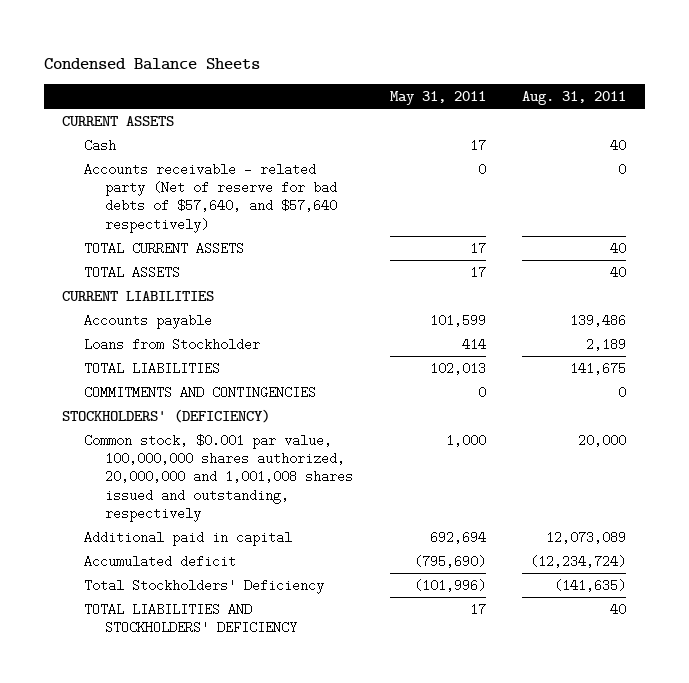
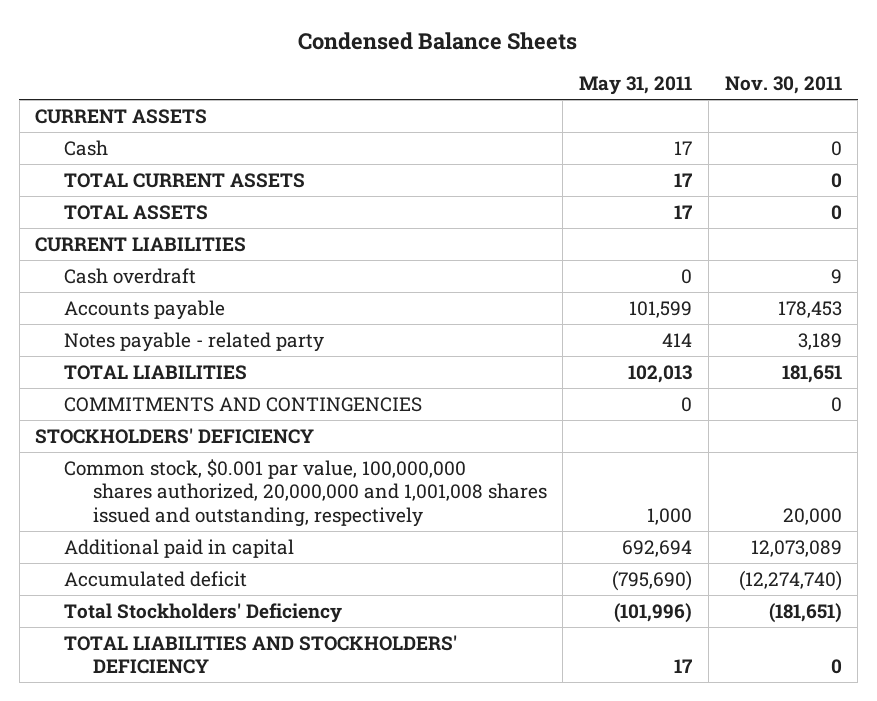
[522,91,627,106] Aug. 31, 2011 -> none
none -> [724,76,842,95] Nov. 30, 2011
[83,162,337,233] Accounts receivable - related party (Net of reserve for bad debts of $57,640, and $57,640 respectively) -> none
none -> [63,267,196,284] Cash overdraft
[83,337,260,351] Loans from Stockholder -> [63,331,324,352] Notes payable - related party
[62,408,271,423] STOCKHOLDERS' (DEFICIENCY) -> [35,427,315,444] STOCKHOLDERS' DEFICIENCY

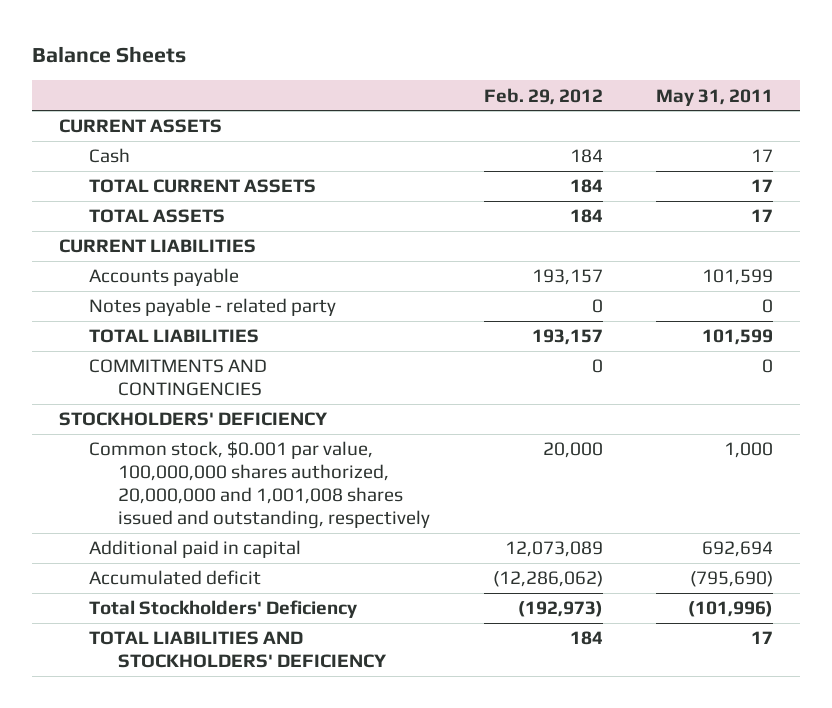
[298,31,578,50] Condensed Balance Sheets -> [32,45,187,63] Balance Sheets
[724,76,842,95] Nov. 30, 2011 -> none
none -> [483,87,603,105] Feb. 29, 2012
[63,267,196,284] Cash overdraft -> none
[662,332,693,347] 414 -> [762,299,774,314] 0
[628,364,693,383] 102,013 -> [702,329,774,346] 101,599

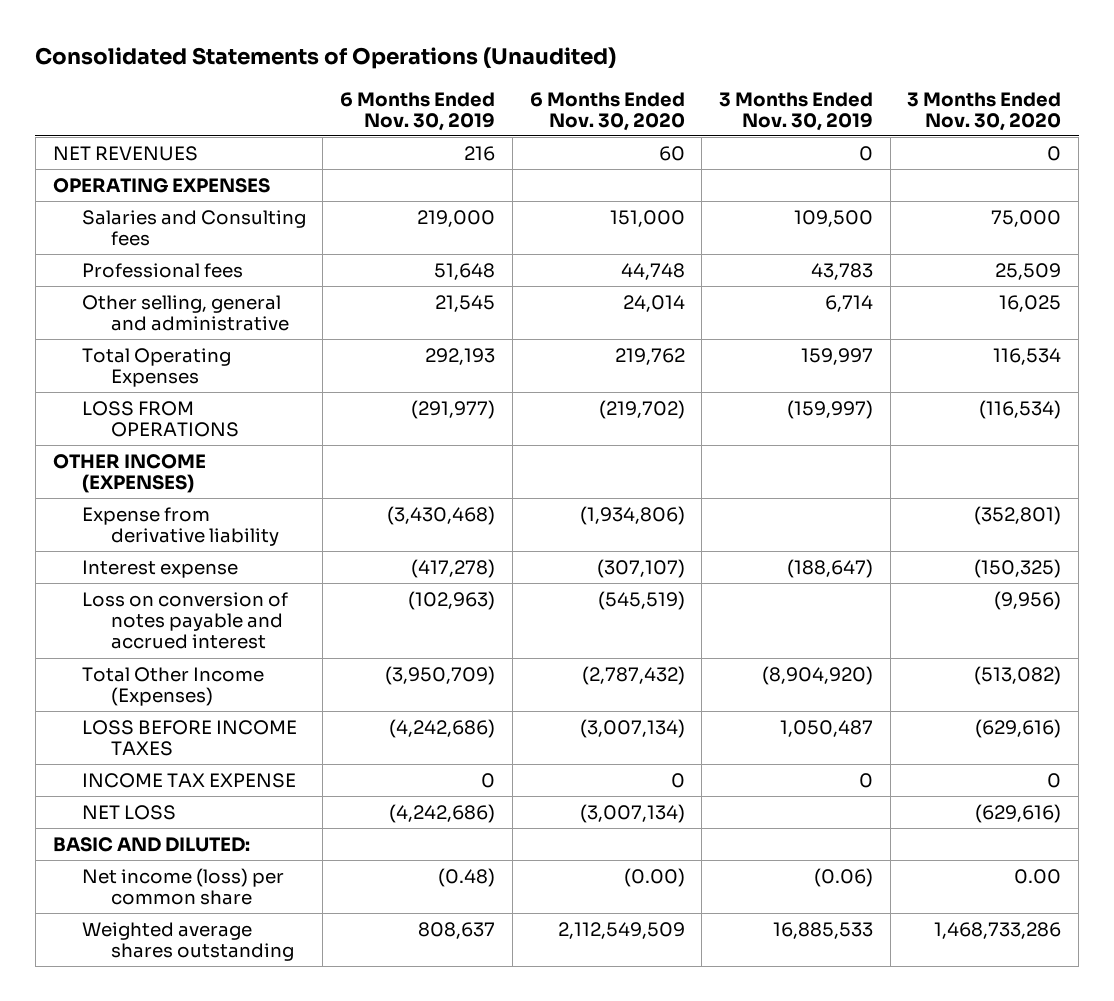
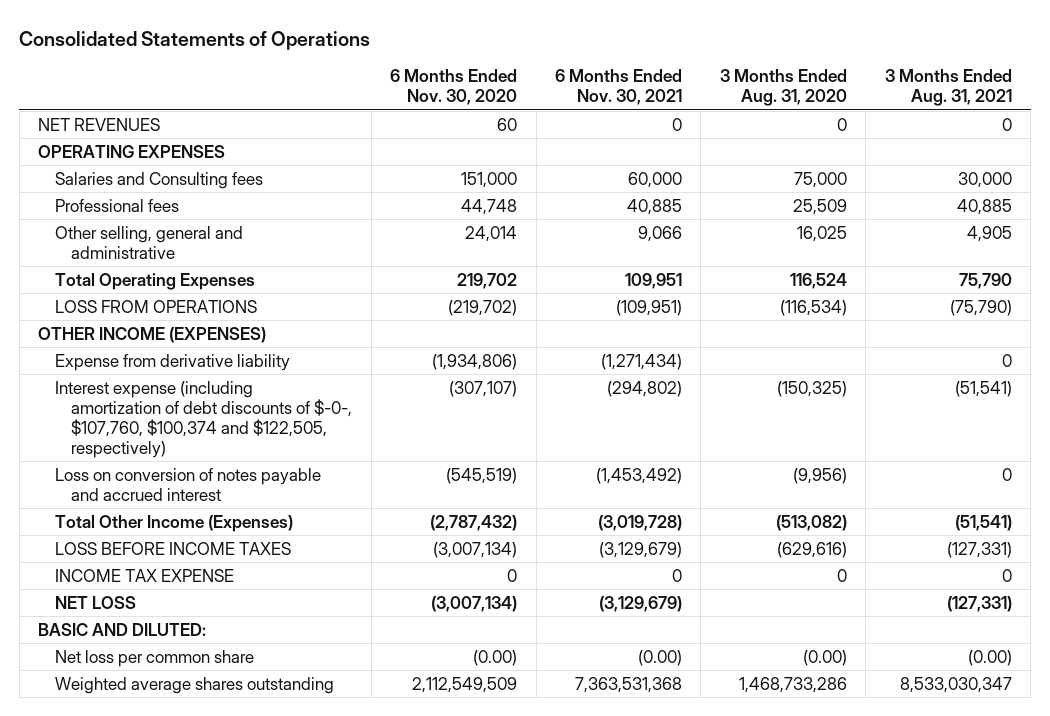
[35,47,617,70] Consolidated Statements of Operations (Unaudited) -> [19,30,371,50] Consolidated Statements of Operations
[340,91,496,131] 6 Months Ended Nov. 30, 2019 -> none
[718,91,873,131] 3 Months Ended Nov. 30, 2019 -> none
[907,91,1062,131] 3 Months Ended Nov. 30, 2020 -> none
none -> [555,69,683,106] 6 Months Ended Nov. 30, 2021
none -> [719,69,847,107] 3 Months Ended Aug. 31, 2020
none -> [884,69,1012,107] 3 Months Ended Aug. 31, 2021
[614,347,685,365] 219,762 -> [457,272,518,289] 219,702
[81,559,238,578] Interest expense -> [54,380,353,459] Interest expense (including amortization of debt discounts of $-0-, $107,760, $100,374 and $122,505, respectively)
[81,867,284,906] Net income (loss) per common share -> [54,649,254,667] Net loss per common share

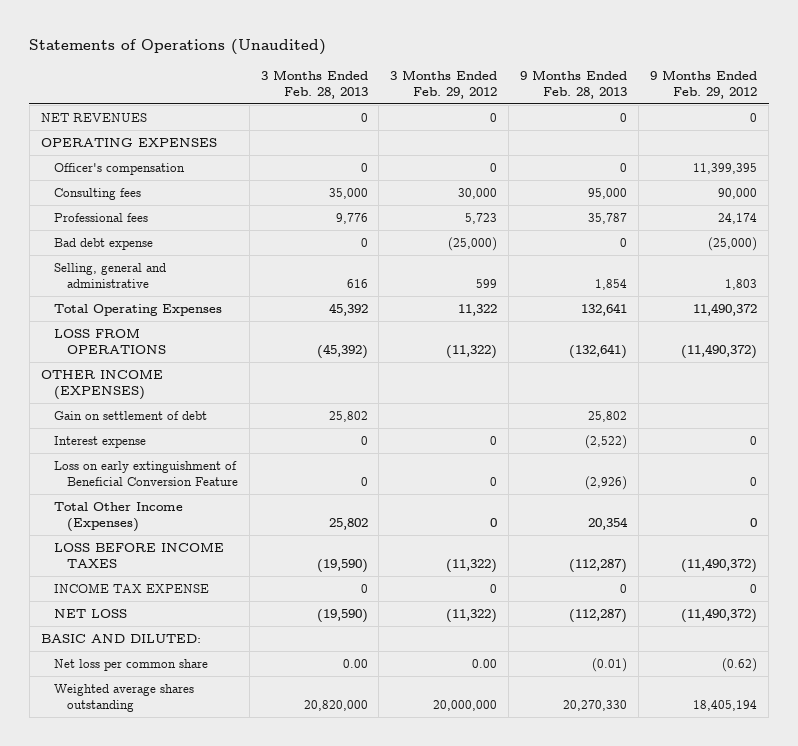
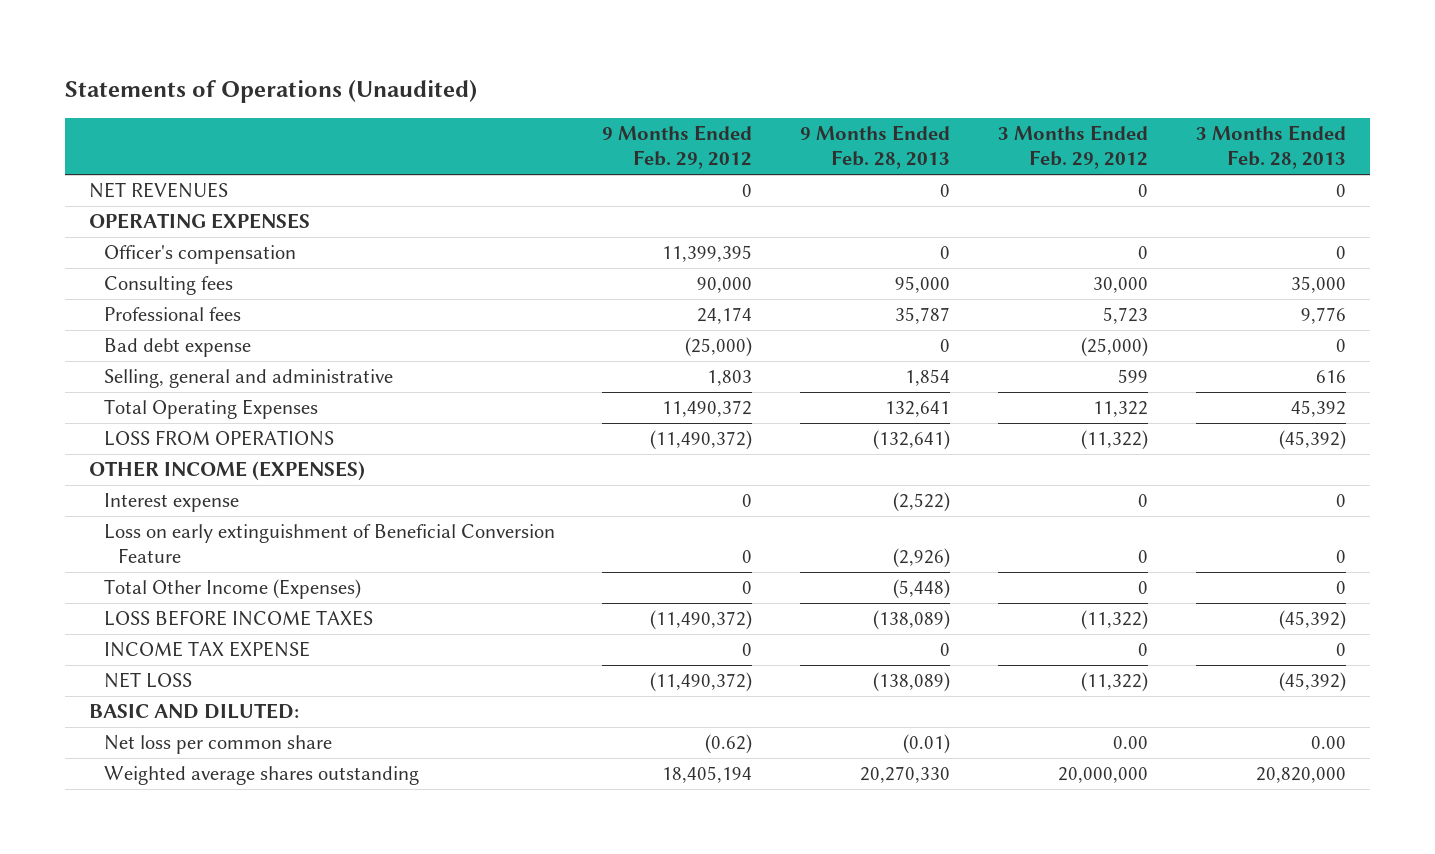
[53,410,207,420] Gain on settlement of debt -> none
[328,518,368,531] 25,802 -> [1335,581,1346,595] 0
[588,517,629,531] 20,354 -> [893,579,951,600] (5,448)
[316,559,368,574] (19,590) -> [1278,610,1346,631] (45,392)
[569,559,628,574] (112,287) -> [873,610,951,631] (138,089)
[316,608,368,623] (19,590) -> [1278,672,1346,693] (45,392)
[569,608,628,623] (112,287) -> [873,672,951,693] (138,089)

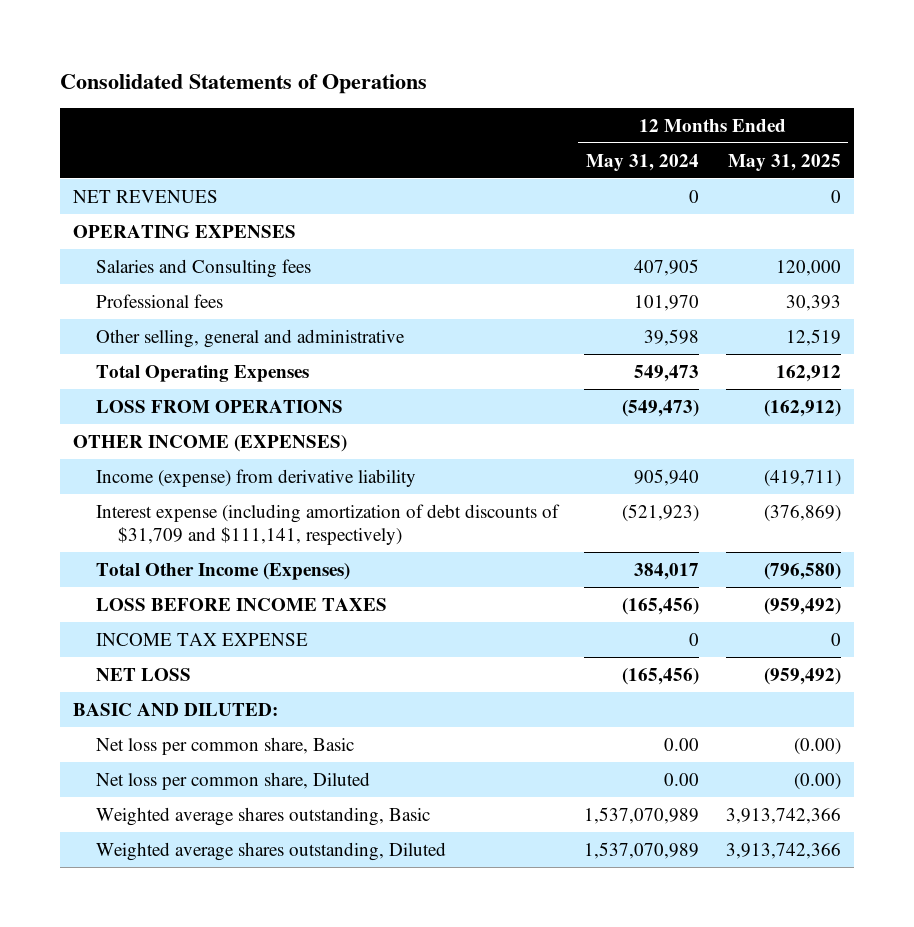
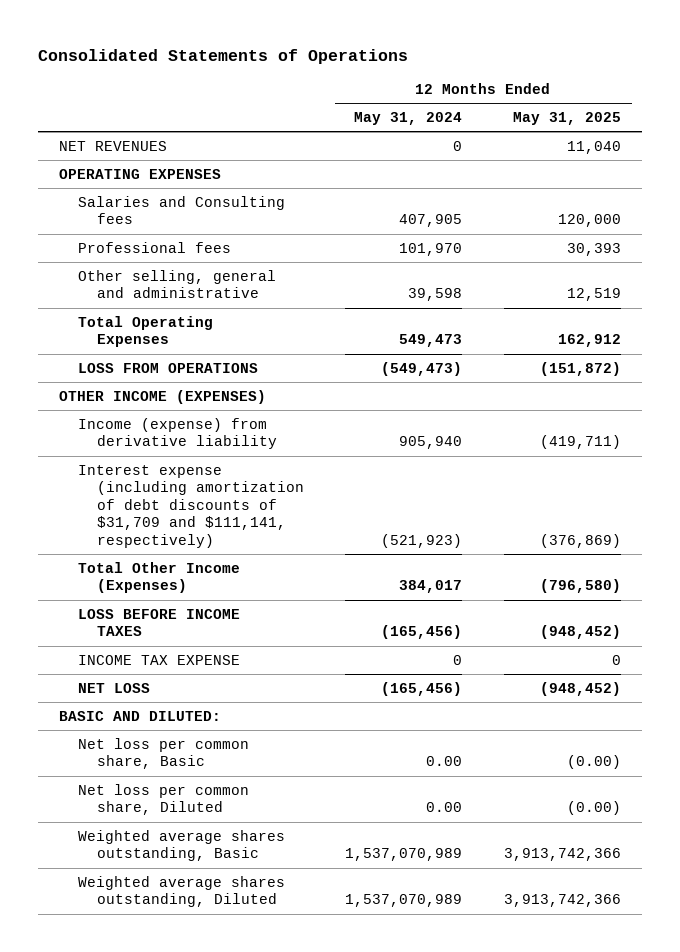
[831,189,842,203] 0 -> [567,140,622,154] 11,040
[764,399,842,417] (162,912) -> [540,361,622,376] (151,872)
[764,597,842,615] (959,492) -> [540,625,622,640] (948,452)
[764,667,842,685] (959,492) -> [540,681,622,696] (948,452)

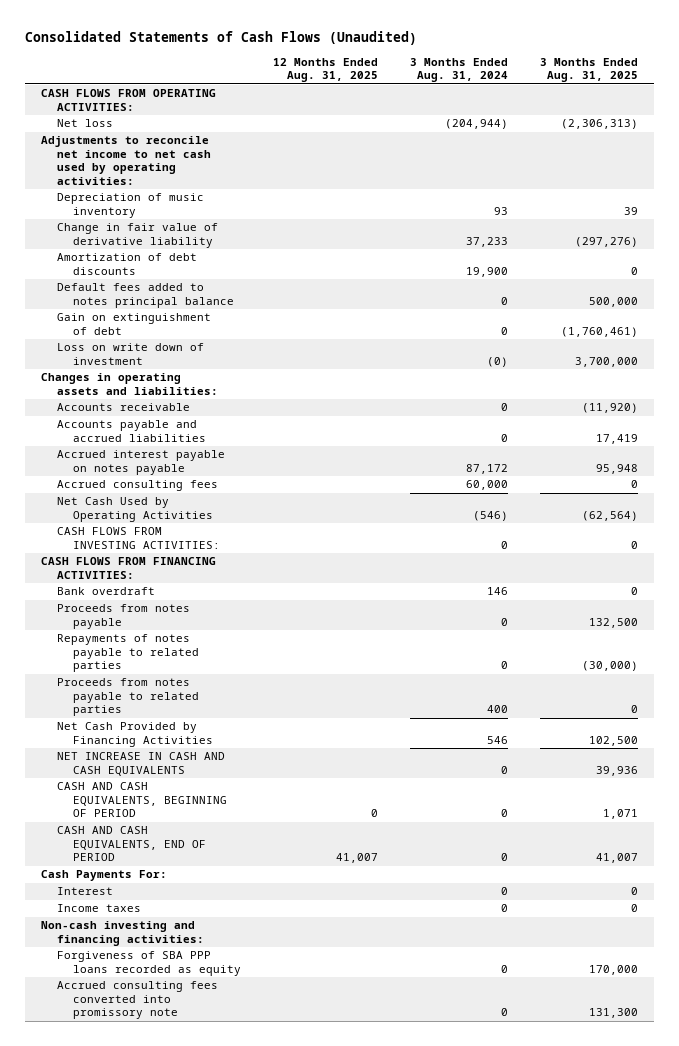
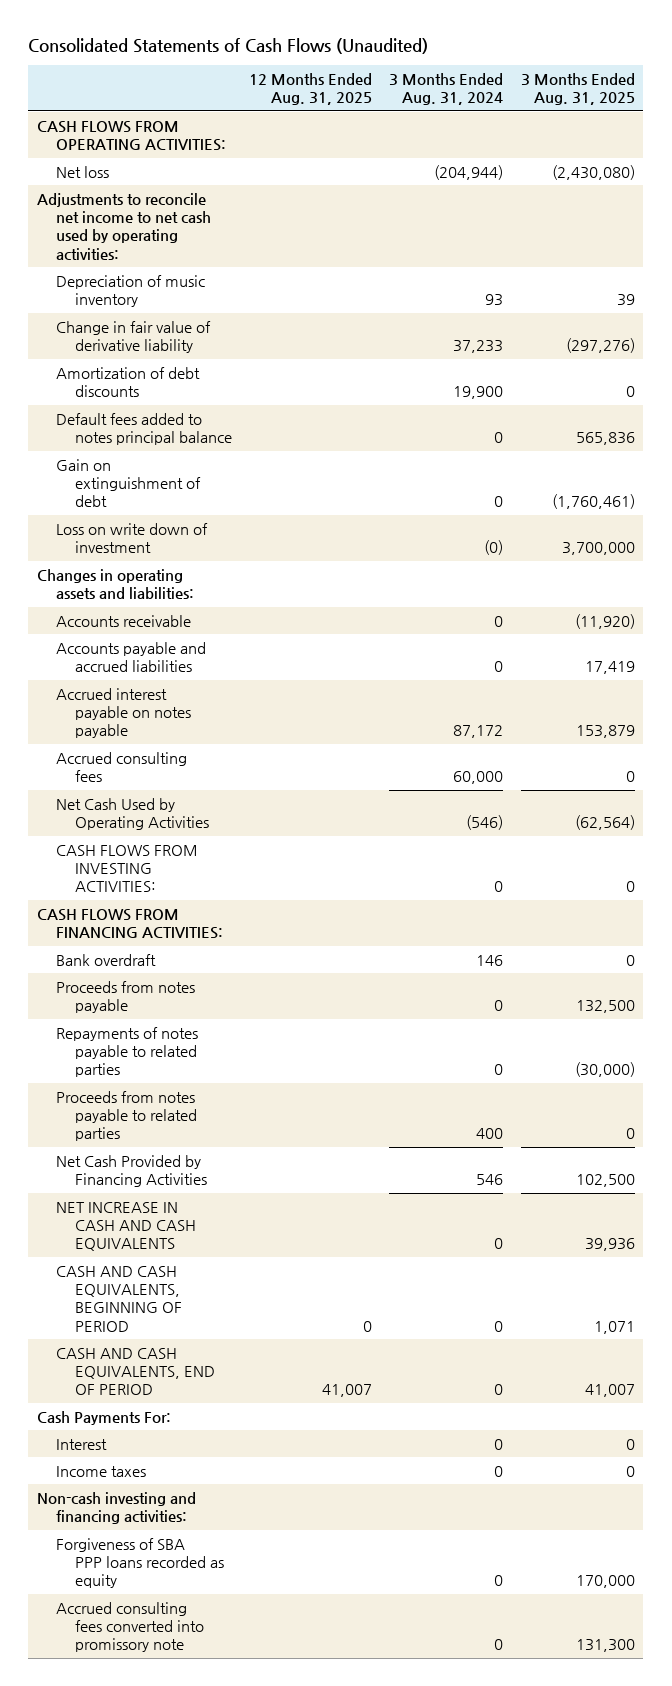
[561,119,639,130] (2,306,313) -> [551,164,635,180] (2,430,080)
[589,296,639,307] 500,000 -> [575,432,635,446] 565,836
[596,463,639,474] 95,948 -> [575,725,635,739] 153,879

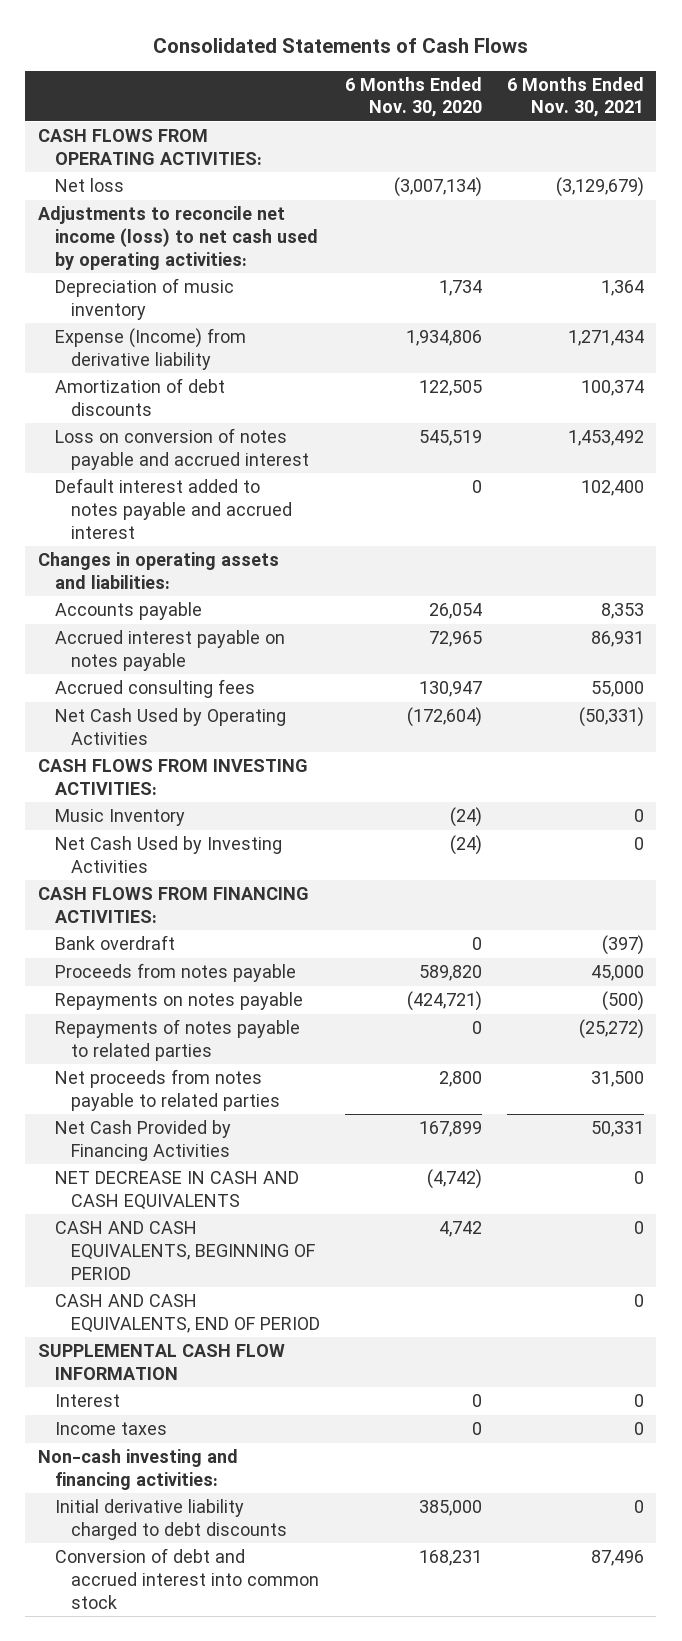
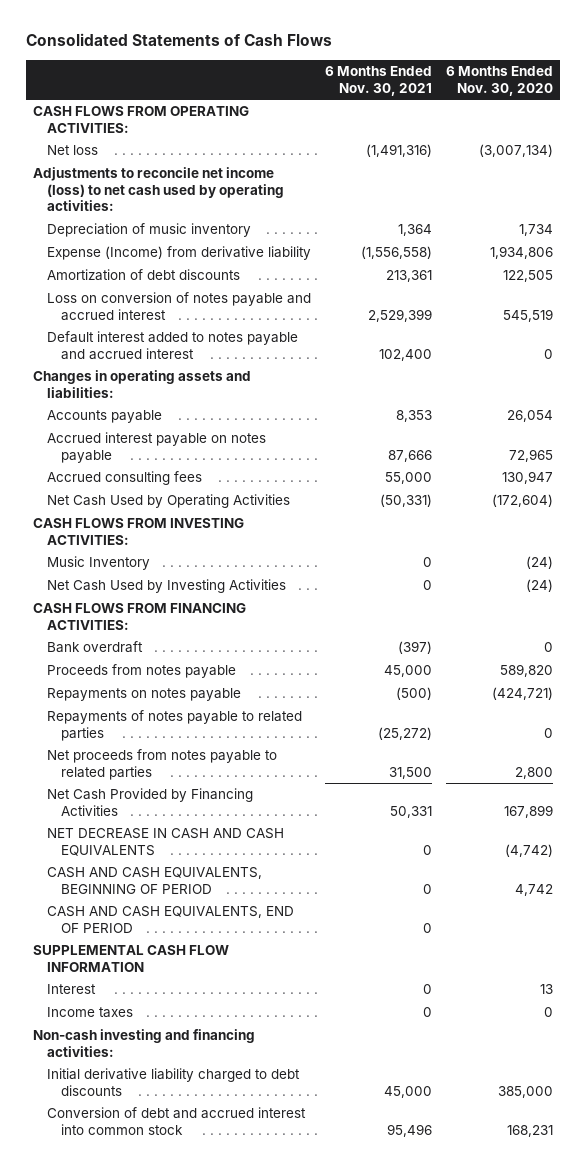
[555,177,644,198] (3,129,679) -> [365,144,432,158] (1,491,316)
[567,330,644,347] 1,271,434 -> [360,246,432,260] (1,556,558)
[580,380,644,397] 100,374 -> [385,270,432,283] 213,361
[567,430,644,447] 1,453,492 -> [367,308,432,322] 2,529,399
[590,631,644,648] 86,931 -> [387,449,432,462] 87,666
[472,1394,483,1408] 0 -> [539,984,553,995] 13
[633,1500,644,1514] 0 -> [383,1085,432,1098] 45,000
[590,1550,644,1567] 87,496 -> [386,1123,432,1137] 95,496

